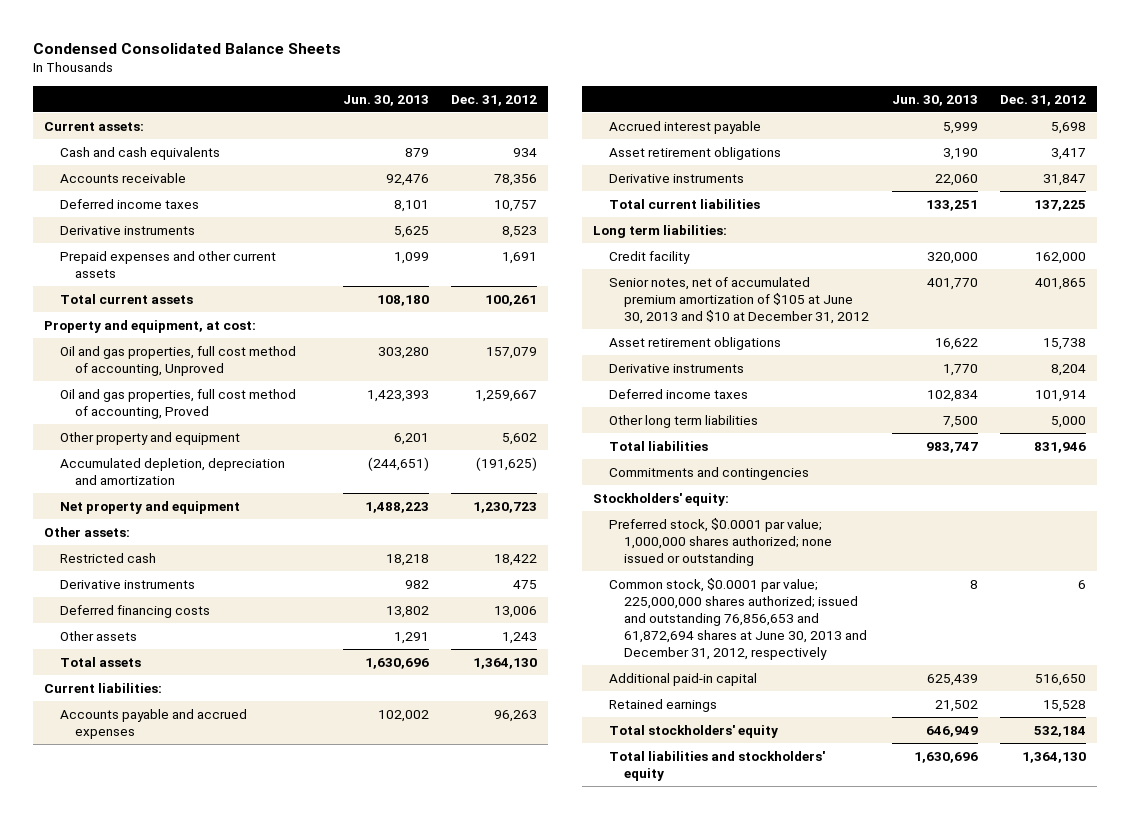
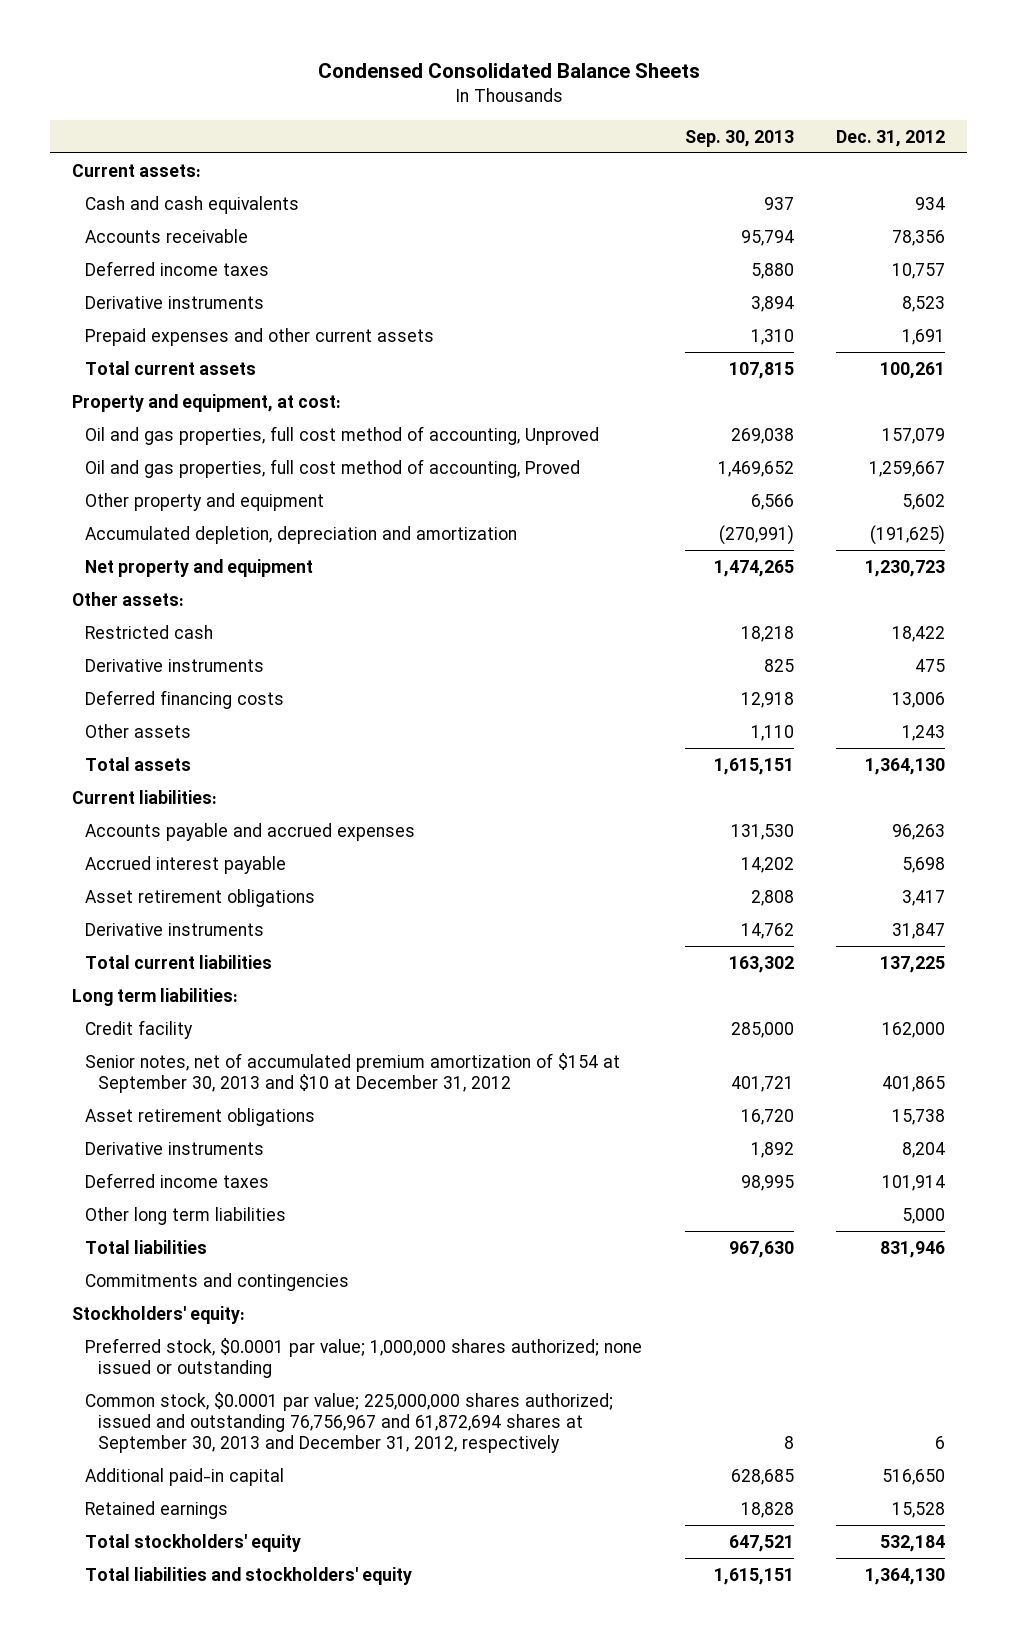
[342,94,429,106] Jun. 30, 2013 -> none
none -> [684,129,794,147] Sep. 30, 2013
[608,276,870,324] Senior notes, net of accumulated premium amortization of $105 at June 30, 2013 and $10 at December 31, 2012 -> [84,1052,620,1093] Senior notes, net of accumulated premium amortization of $154 at September 30, 2013 and $10 at December 31, 2012
[608,577,868,660] Common stock, $0.0001 par value; 225,000,000 shares authorized; issued and outstanding 76,856,653 and 61,872,694 shares at June 30, 2013 and December 31, 2012, respectively -> [84,1391,613,1453] Common stock, $0.0001 par value; 225,000,000 shares authorized; issued and outstanding 76,756,967 and 61,872,694 shares at September 30, 2013 and December 31, 2012, respectively

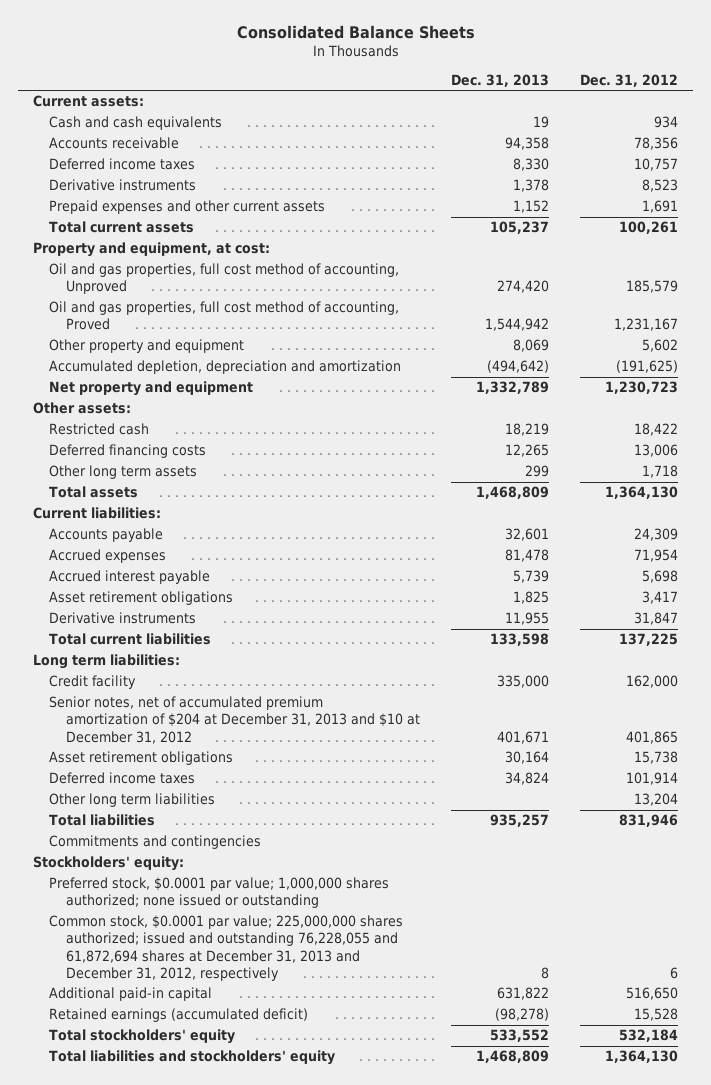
[317,63,700,79] Condensed Consolidated Balance Sheets -> [236,25,475,40] Consolidated Balance Sheets
[684,129,794,147] Sep. 30, 2013 -> none
none -> [450,73,549,87] Dec. 31, 2013
[882,427,946,444] 157,079 -> [625,280,678,294] 185,579
[869,460,946,477] 1,259,667 -> [613,318,678,332] 1,231,167
[84,658,264,672] Derivative instruments -> none
[84,723,191,738] Other assets -> [49,465,198,480] Other long term assets
[902,724,946,741] 1,243 -> [641,465,678,479] 1,718
[84,822,415,841] Accounts payable and accrued expenses -> none
none -> [49,528,164,543] Accounts payable
none -> [49,549,167,564] Accrued expenses
[84,1052,620,1093] Senior notes, net of accumulated premium amortization of $154 at September 30, 2013 and $10 at December 31, 2012 -> [49,696,420,744] Senior notes, net of accumulated premium amortization of $204 at December 31, 2013 and $10 at December 31, 2012
[84,1141,264,1155] Derivative instruments -> none
[902,1207,946,1224] 5,000 -> [633,793,678,807] 13,204
[84,1391,613,1453] Common stock, $0.0001 par value; 225,000,000 shares authorized; issued and outstanding 76,756,967 and 61,872,694 shares at September 30, 2013 and December 31, 2012, respectively -> [49,915,404,981] Common stock, $0.0001 par value; 225,000,000 shares authorized; issued and outstanding 76,228,055 and 61,872,694 shares at December 31, 2013 and December 31, 2012, respectively
[84,1500,228,1519] Retained earnings -> [49,1008,309,1023] Retained earnings (accumulated deficit)

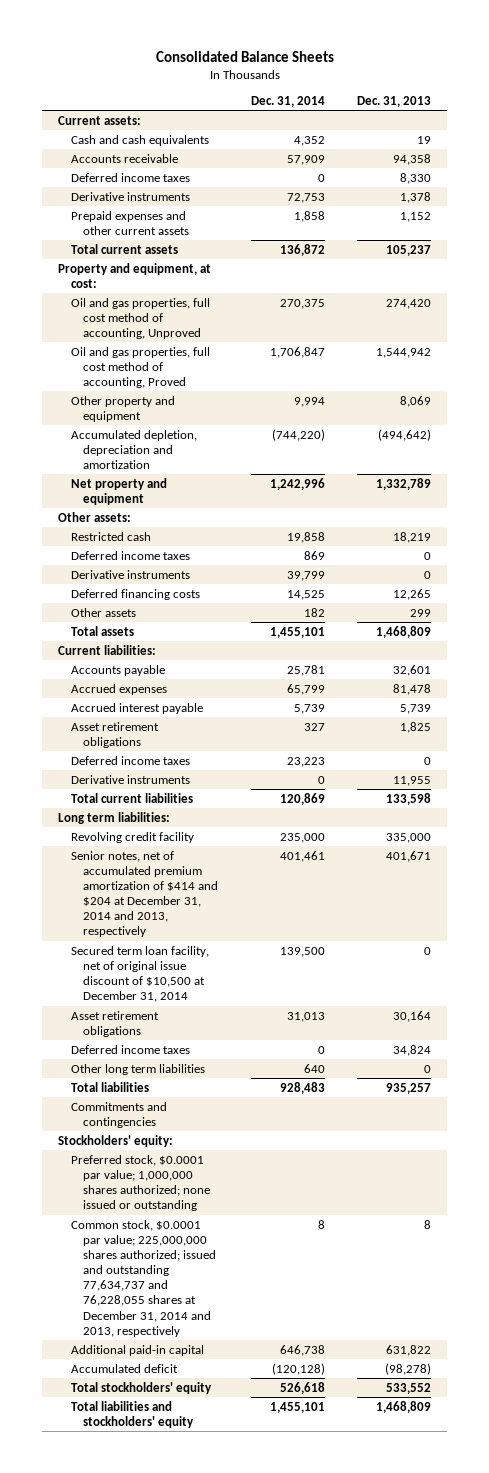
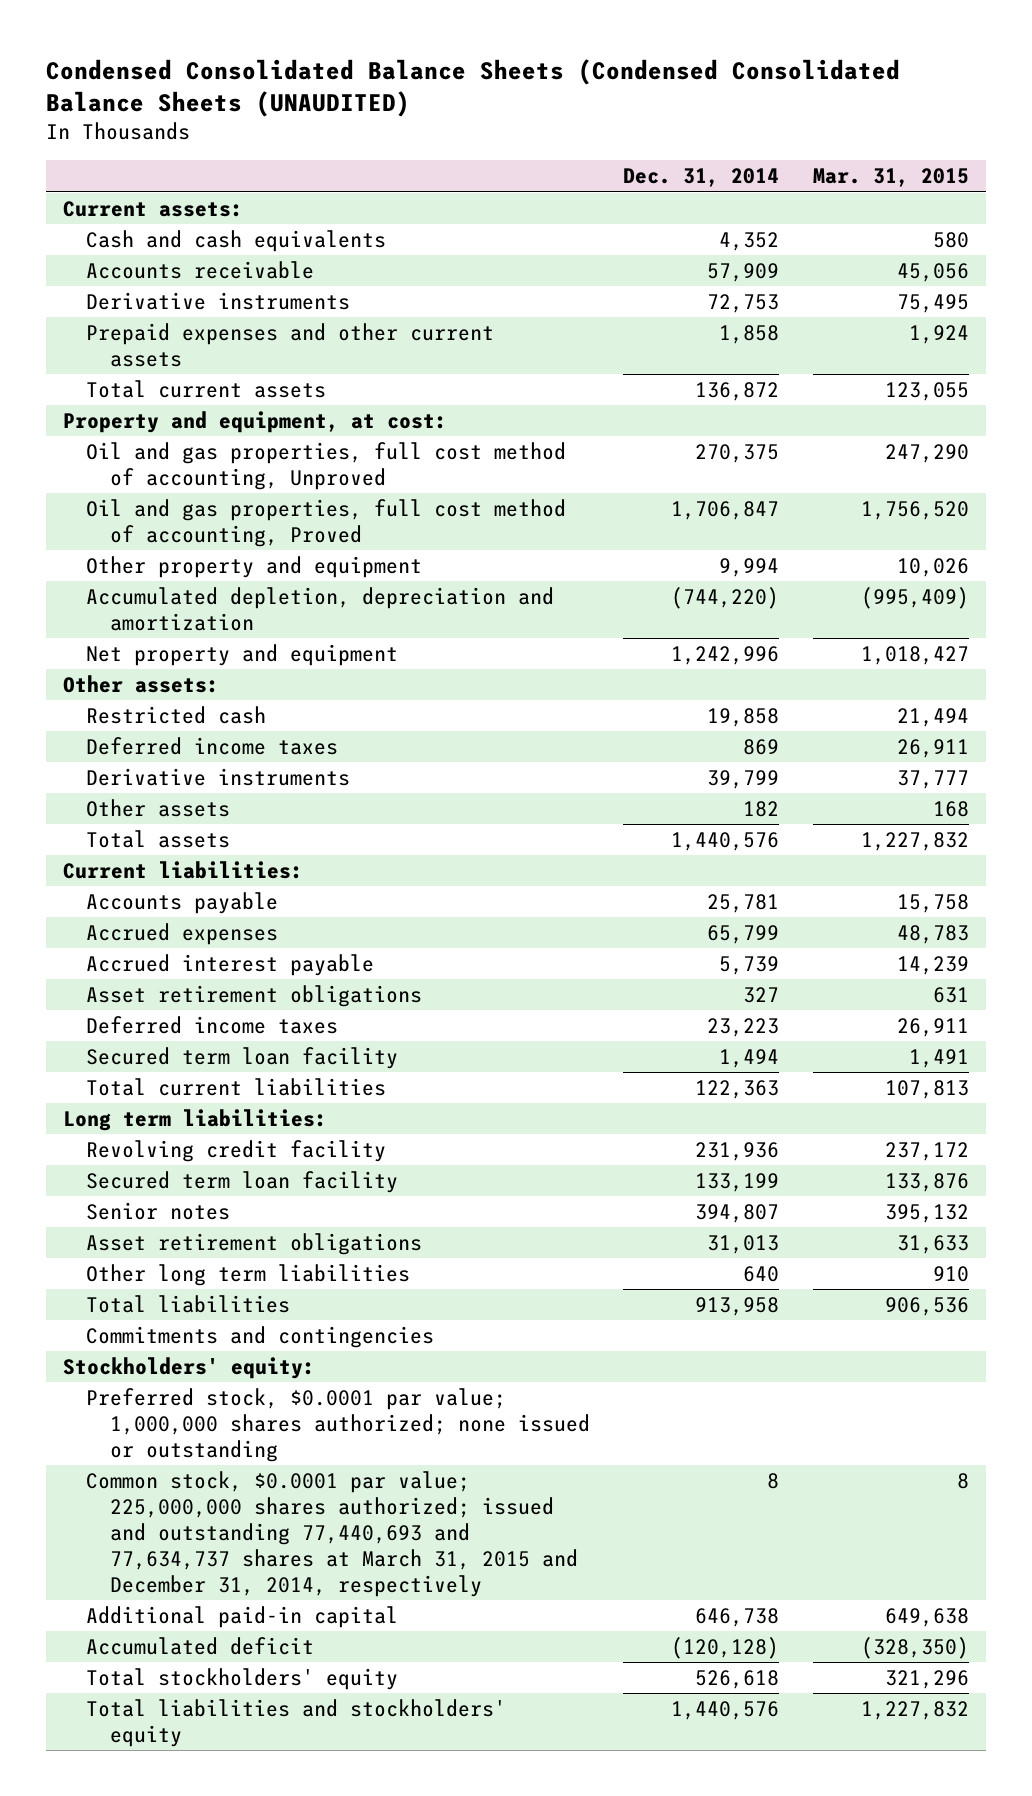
[155,50,334,62] Consolidated Balance Sheets -> [46,58,901,118] Condensed Consolidated Balance Sheets (Condensed Consolidated Balance Sheets (UNAUDITED)
[357,96,432,108] Dec. 31, 2013 -> none
none -> [813,168,970,188] Mar. 31, 2015
[70,172,190,182] Deferred income taxes -> none
[70,588,200,600] Deferred financing costs -> none
[269,626,325,638] 1,455,101 -> [671,832,780,852] 1,440,576
[70,774,190,784] Derivative instruments -> none
none -> [86,1047,399,1070] Secured term loan facility
[279,792,325,805] 120,869 -> [695,1080,780,1100] 122,363
[70,850,218,938] Senior notes, net of accumulated premium amortization of $414 and $204 at December 31, 2014 and 2013, respectively -> none
[70,945,209,1003] Secured term loan facility, net of original issue discount of $10,500 at December 31, 2014 -> none
[279,832,325,843] 235,000 -> [695,1142,780,1162] 231,936
none -> [86,1171,399,1194] Secured term loan facility
none -> [86,1202,231,1221] Senior notes
[70,1044,190,1054] Deferred income taxes -> none
[279,1081,325,1094] 928,483 -> [695,1297,780,1317] 913,958
[70,1219,216,1337] Common stock, $0.0001 par value; 225,000,000 shares authorized; issued and outstanding 77,634,737 and 76,228,055 shares at December 31, 2014 and 2013, respectively -> [86,1471,578,1597] Common stock, $0.0001 par value; 225,000,000 shares authorized; issued and outstanding 77,440,693 and 77,634,737 shares at March 31, 2015 and December 31, 2014, respectively
[269,1401,325,1413] 1,455,101 -> [671,1701,780,1721] 1,440,576

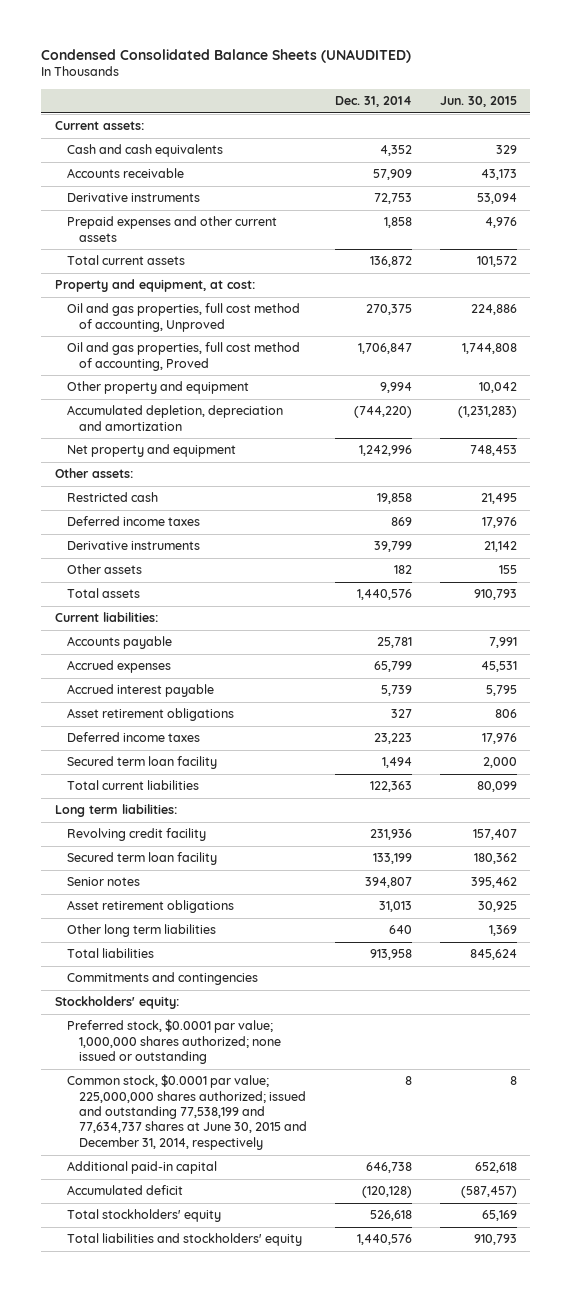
[46,58,901,118] Condensed Consolidated Balance Sheets (Condensed Consolidated Balance Sheets (UNAUDITED) -> [40,48,411,63] Condensed Consolidated Balance Sheets (UNAUDITED)
[813,168,970,188] Mar. 31, 2015 -> none
none -> [439,96,517,108] Jun. 30, 2015
[86,1471,578,1597] Common stock, $0.0001 par value; 225,000,000 shares authorized; issued and outstanding 77,440,693 and 77,634,737 shares at March 31, 2015 and December 31, 2014, respectively -> [67,1074,308,1150] Common stock, $0.0001 par value; 225,000,000 shares authorized; issued and outstanding 77,538,199 and 77,634,737 shares at June 30, 2015 and December 31, 2014, respectively

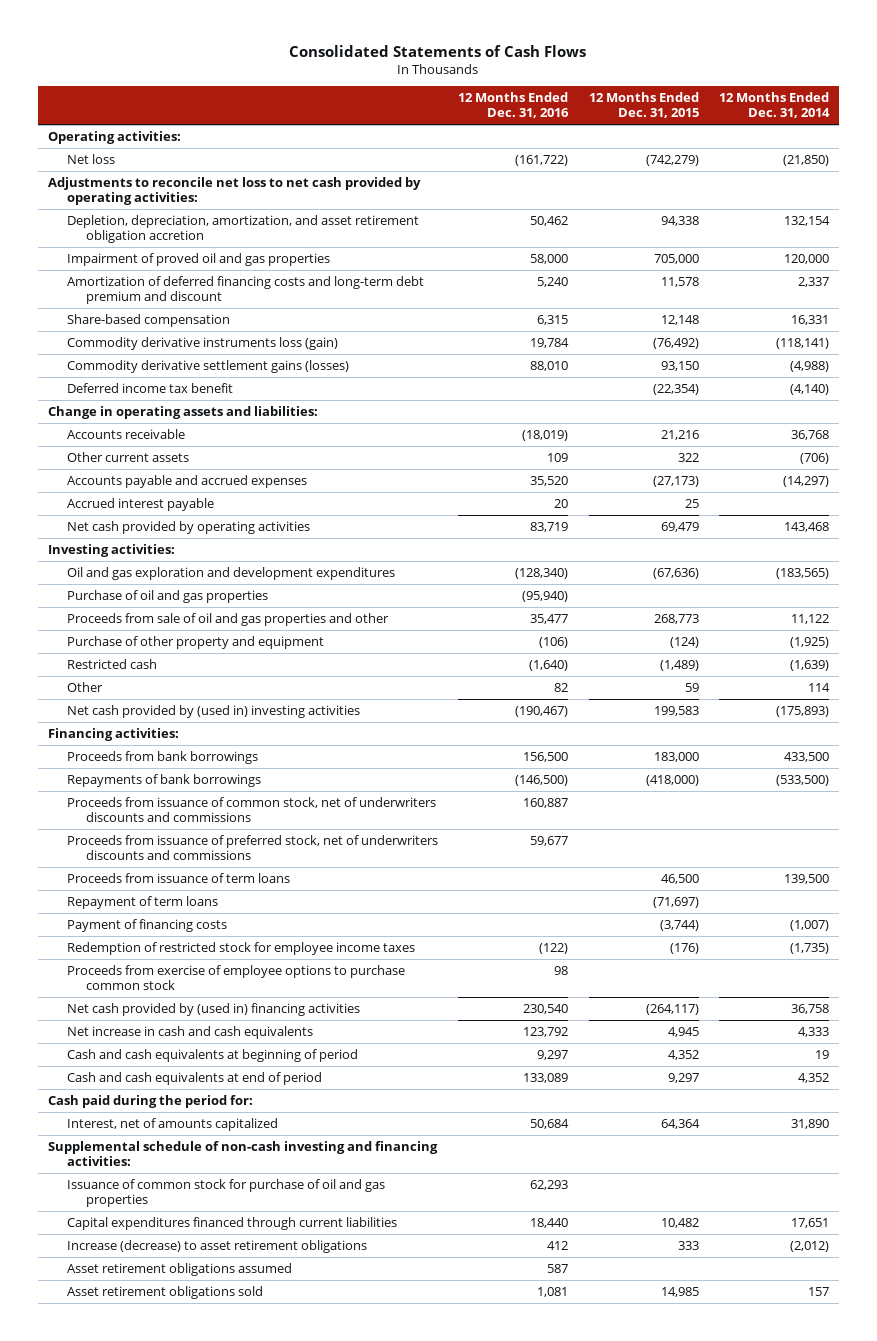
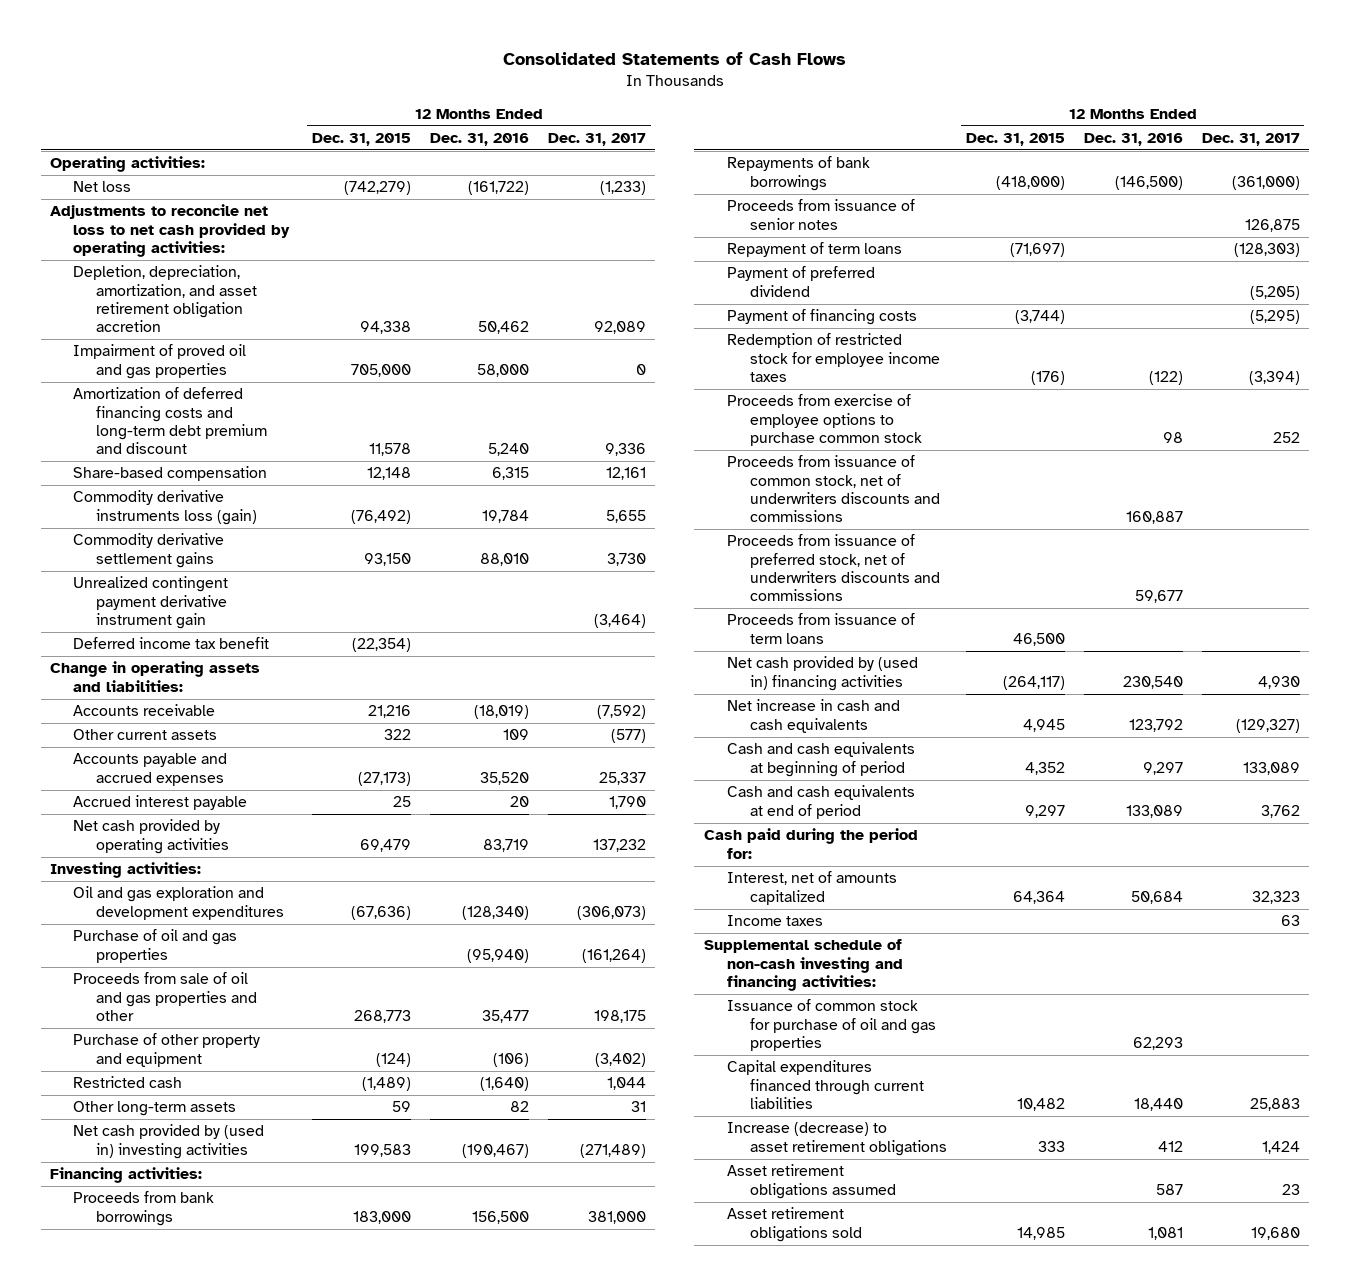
[718,92,830,119] 12 Months Ended Dec. 31, 2014 -> none
none -> [547,132,646,146] Dec. 31, 2017
[66,359,349,373] Commodity derivative settlement gains (losses) -> [73,533,225,568] Commodity derivative settlement gains
none -> [73,576,229,629] Unrealized contingent payment derivative instrument gain
[66,681,103,692] Other -> [73,1101,237,1117] Other long-term assets
none -> [726,199,915,230] Proceeds from issuance of senior notes
none -> [726,266,875,297] Payment of preferred dividend
[66,796,436,823] Proceeds from issuance of common stock, net of underwriters discounts and commissions -> [726,455,940,523] Proceeds from issuance of common stock, net of underwriters discounts and commissions
[66,834,438,861] Proceeds from issuance of preferred stock, net of underwriters discounts and commissions -> [726,534,940,602] Proceeds from issuance of preferred stock, net of underwriters discounts and commissions
[66,872,290,883] Proceeds from issuance of term loans -> [726,613,915,644] Proceeds from issuance of term loans
none -> [726,915,823,927] Income taxes

